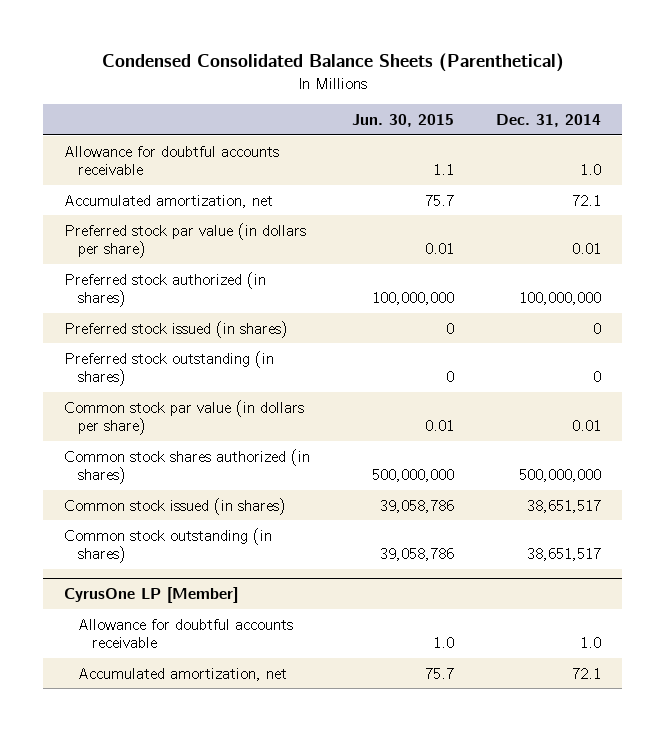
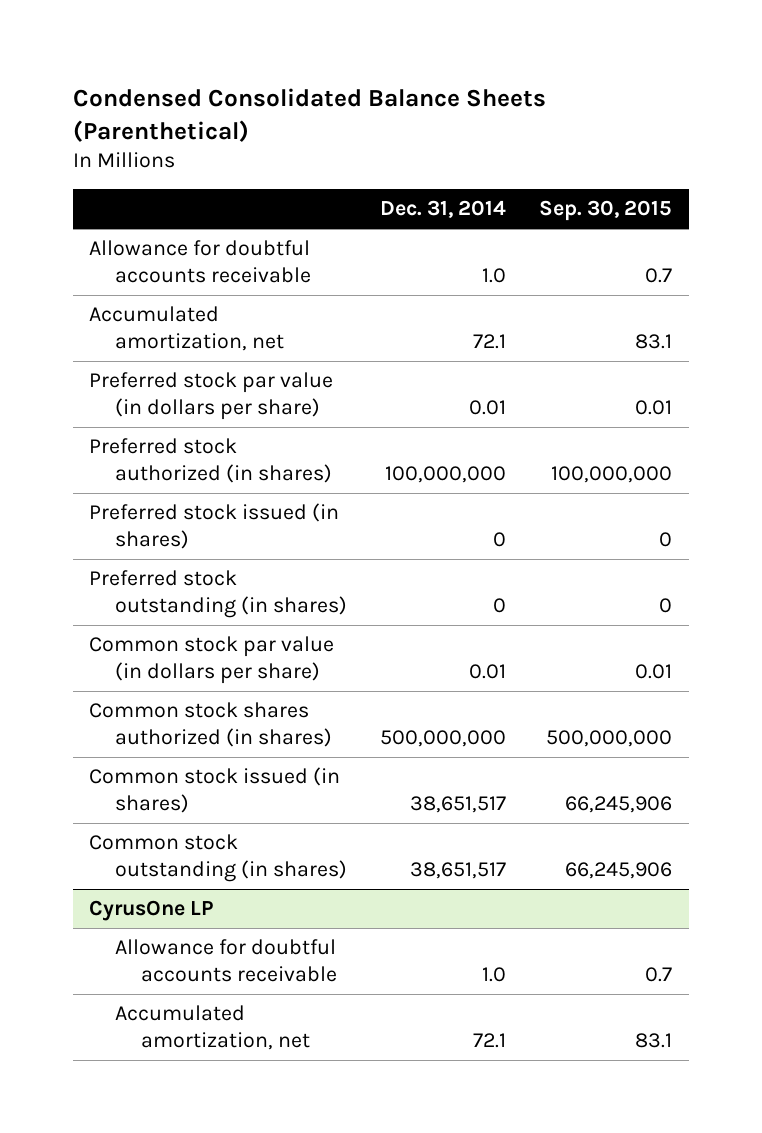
[352,114,455,128] Jun. 30, 2015 -> none
none -> [539,200,673,222] Sep. 30, 2015
[64,586,239,603] CyrusOne LP [Member] -> [89,900,214,922] CyrusOne LP

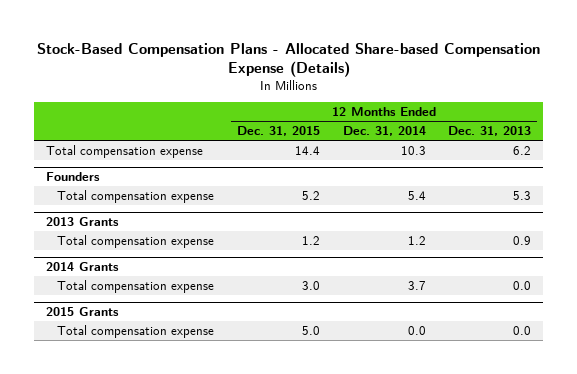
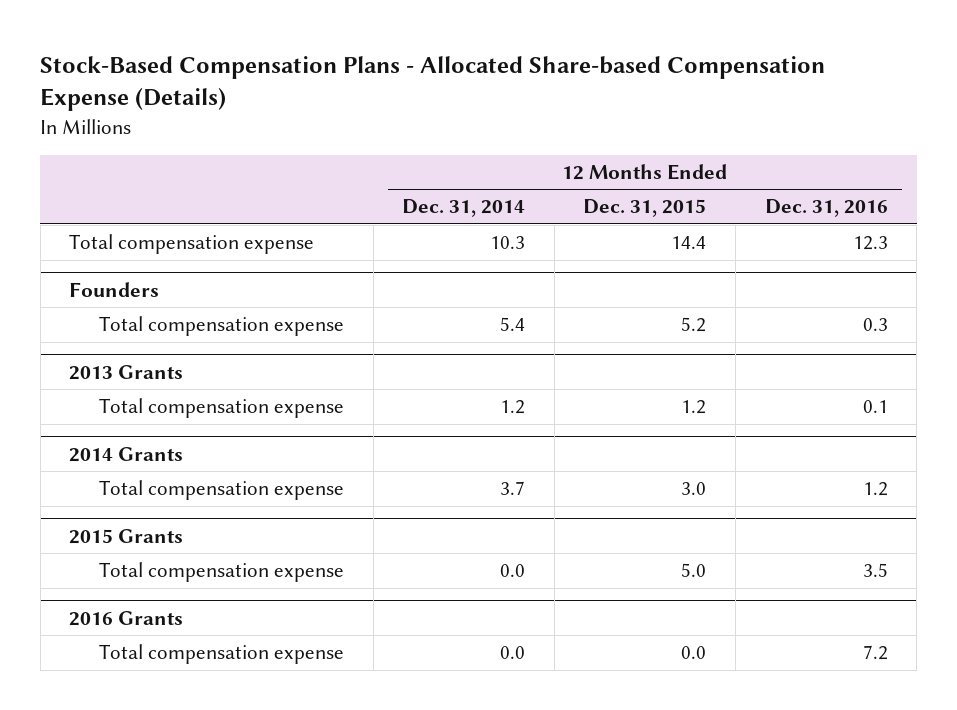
[448,126,532,137] Dec. 31, 2013 -> none
none -> [764,199,888,218] Dec. 31, 2016
none -> [69,610,184,626] 2016 Grants
none -> [99,644,345,665] Total compensation expense

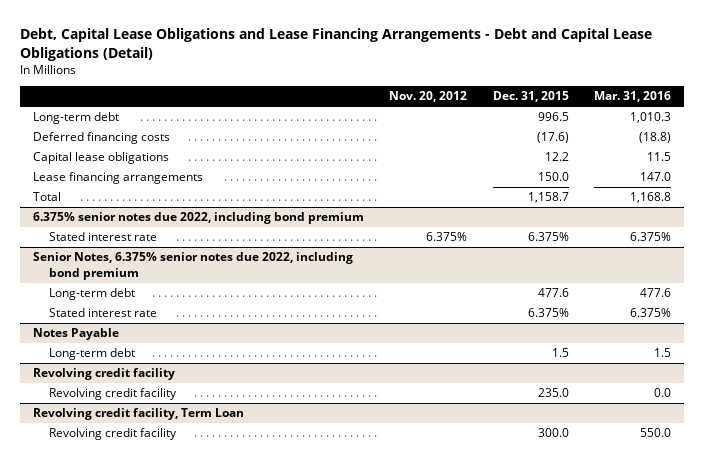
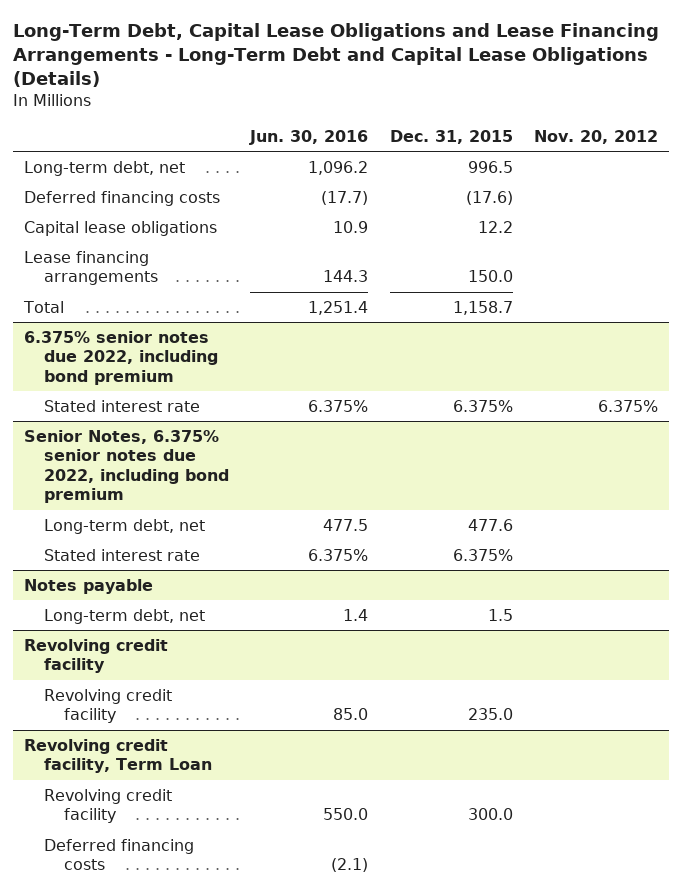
[20,27,653,61] Debt, Capital Lease Obligations and Lease Financing Arrangements - Debt and Capital Lease Obligations (Detail) -> [13,22,660,87] Long-Term Debt, Capital Lease Obligations and Lease Financing Arrangements - Long-Term Debt and Capital Lease Obligations (Details)
[593,91,671,103] Mar. 31, 2016 -> none
none -> [249,129,369,145] Jun. 30, 2016
[32,112,119,125] Long-term debt -> [23,160,185,176] Long-term debt, net
[48,288,135,301] Long-term debt -> [43,518,205,534] Long-term debt, net
[32,328,119,341] Notes Payable -> [23,578,153,594] Notes payable
[48,348,135,361] Long-term debt -> [43,608,205,624] Long-term debt, net
none -> [43,838,194,871] Deferred financing costs

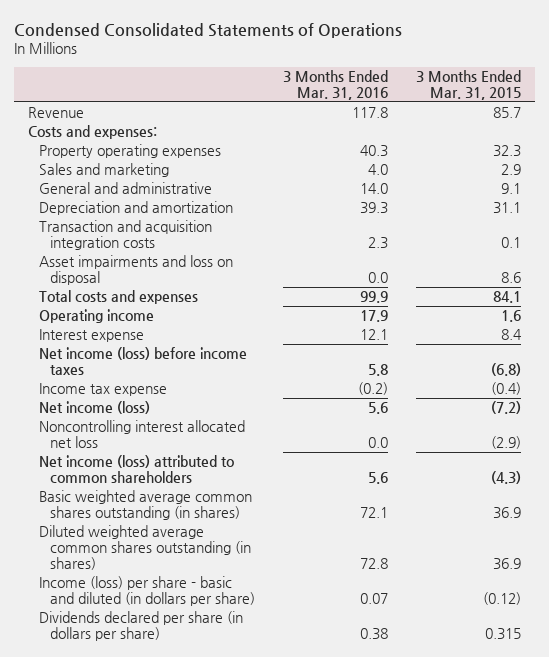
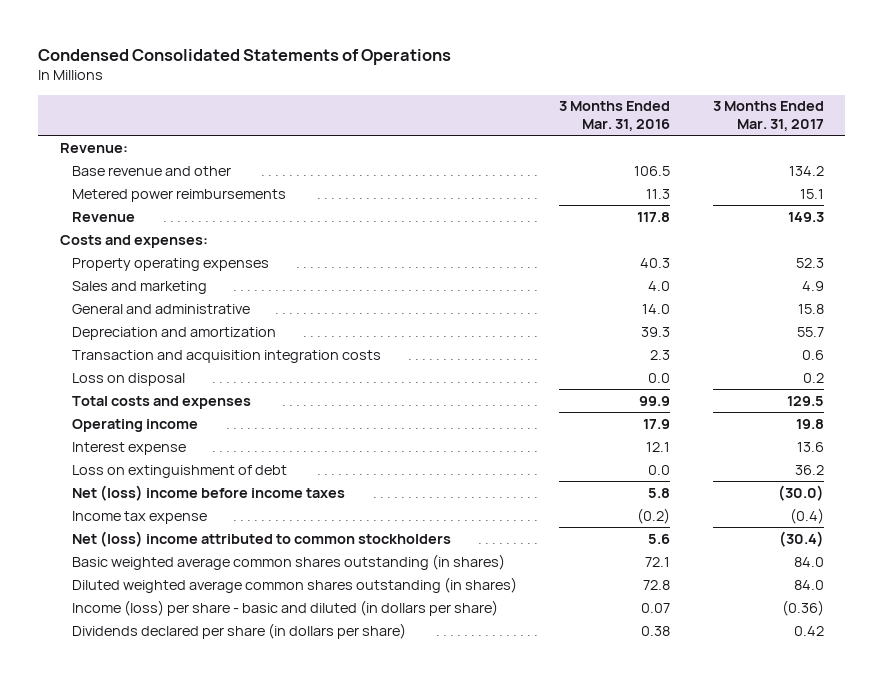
[416,69,522,100] 3 Months Ended Mar. 31, 2015 -> none
none -> [712,101,824,131] 3 Months Ended Mar. 31, 2017
none -> [59,142,128,153] Revenue:
none -> [71,165,231,176] Base revenue and other
none -> [71,188,286,202] Metered power reimbursements
[39,255,234,286] Asset impairments and loss on disposal -> [71,372,185,386] Loss on disposal
none -> [71,464,287,478] Loss on extinguishment of debt
[39,347,248,376] Net income (loss) before income taxes -> [71,484,345,501] Net (loss) income before income taxes
[39,401,151,415] Net income (loss) -> none
[39,420,246,449] Noncontrolling interest allocated net loss -> none
[39,455,235,484] Net income (loss) attributed to common shareholders -> [71,530,451,547] Net (loss) income attributed to common stockholders

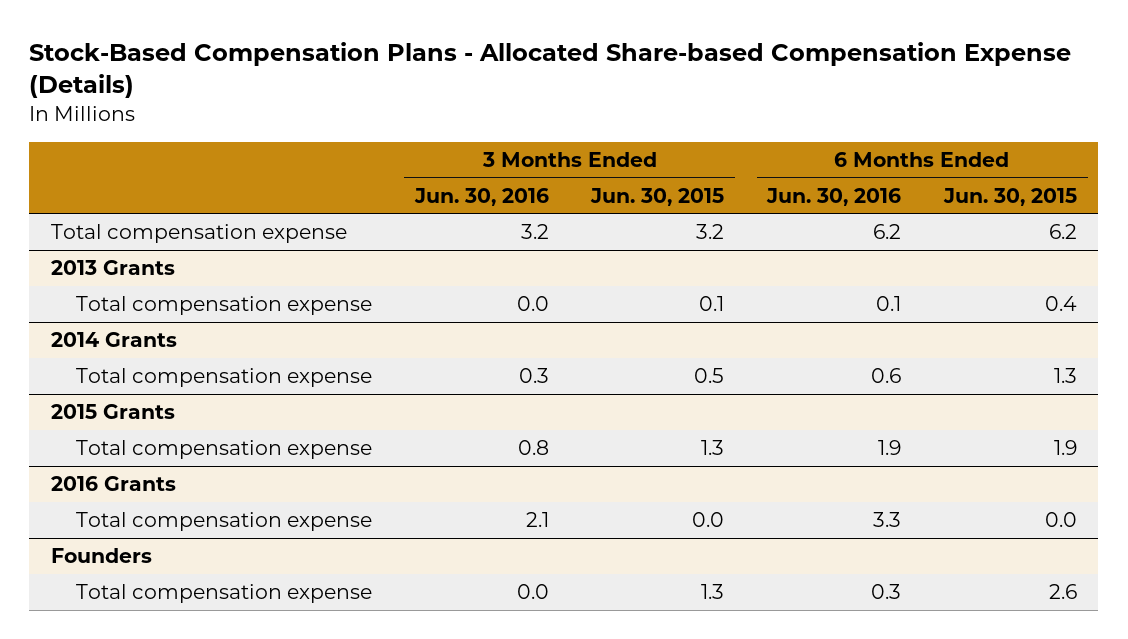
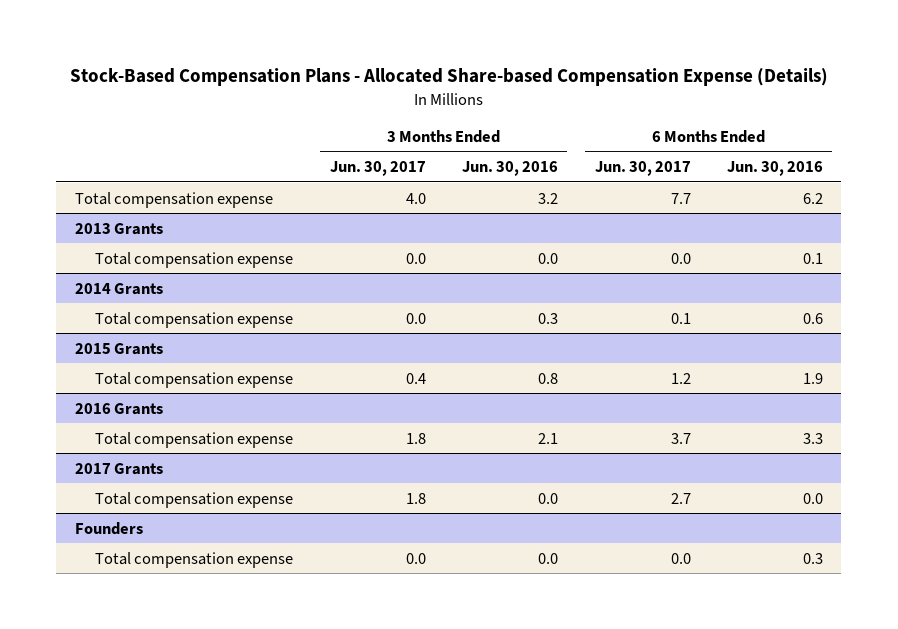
[590,187,725,206] Jun. 30, 2015 -> none
[942,187,1077,206] Jun. 30, 2015 -> none
none -> [329,161,426,177] Jun. 30, 2017
none -> [594,161,691,177] Jun. 30, 2017
none -> [74,462,163,475] 2017 Grants
none -> [94,491,293,508] Total compensation expense

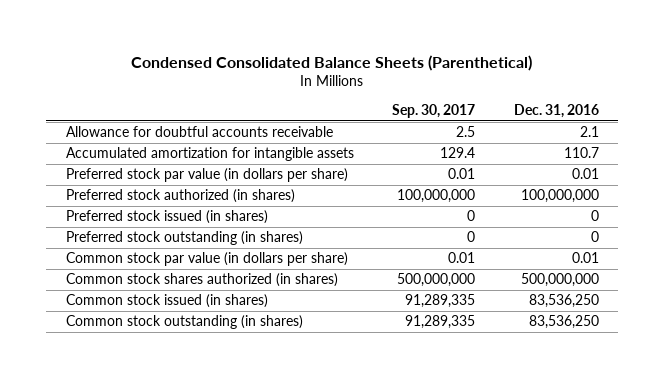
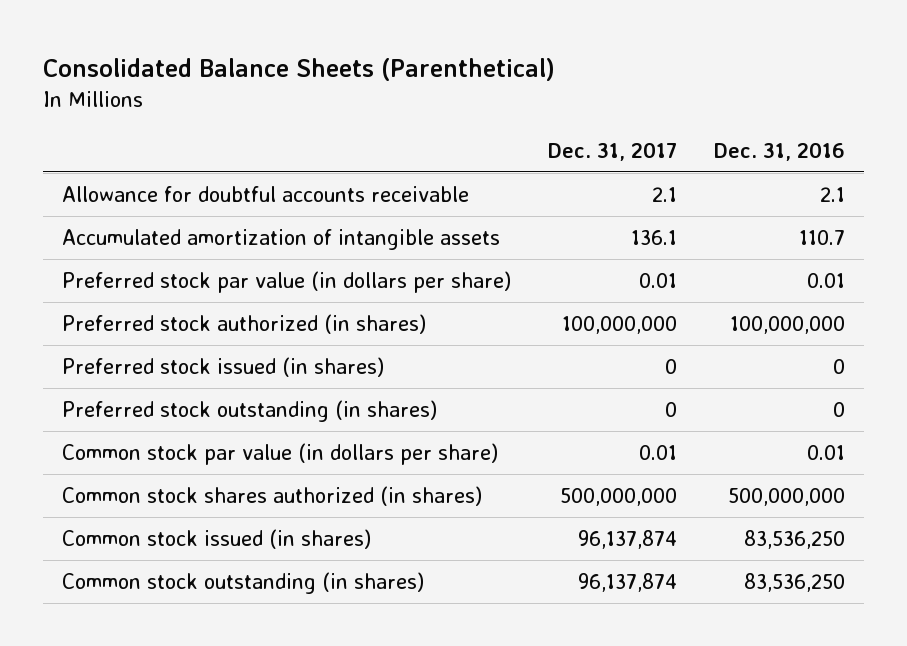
[131,54,533,71] Condensed Consolidated Balance Sheets (Parenthetical) -> [43,58,556,82] Consolidated Balance Sheets (Parenthetical)
[392,104,476,119] Sep. 30, 2017 -> none
none -> [548,141,678,161] Dec. 31, 2017
[65,147,354,162] Accumulated amortization for intangible assets -> [61,228,500,250] Accumulated amortization of intangible assets

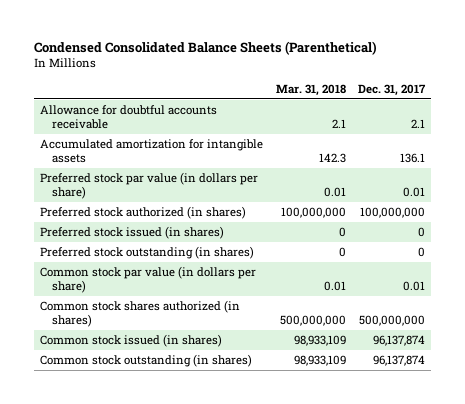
[43,58,556,82] Consolidated Balance Sheets (Parenthetical) -> [34,41,378,56] Condensed Consolidated Balance Sheets (Parenthetical)
[714,141,846,161] Dec. 31, 2016 -> none
none -> [275,83,346,96] Mar. 31, 2018
[61,228,500,250] Accumulated amortization of intangible assets -> [40,138,264,164] Accumulated amortization for intangible assets

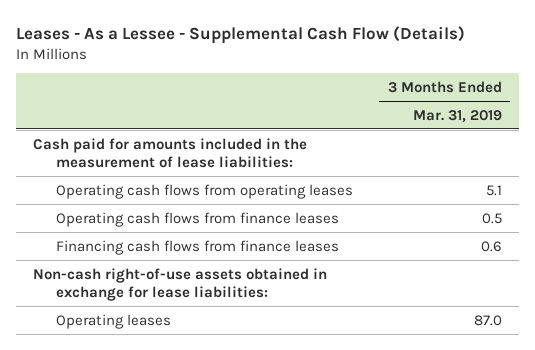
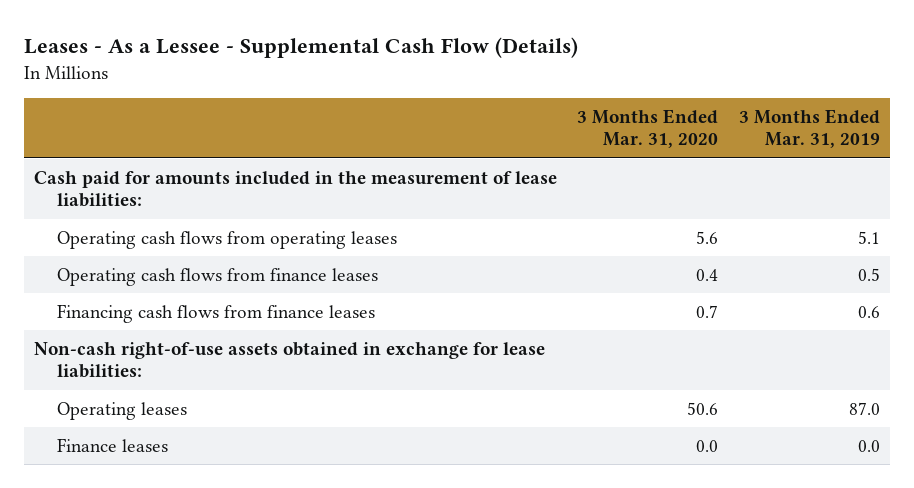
none -> [577,108,719,149] 3 Months Ended Mar. 31, 2020
none -> [57,437,169,452] Finance leases

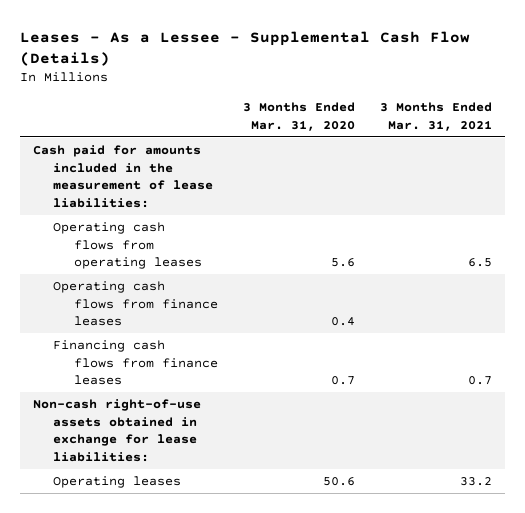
[739,108,881,149] 3 Months Ended Mar. 31, 2019 -> none
none -> [380,102,493,131] 3 Months Ended Mar. 31, 2021
[57,437,169,452] Finance leases -> none

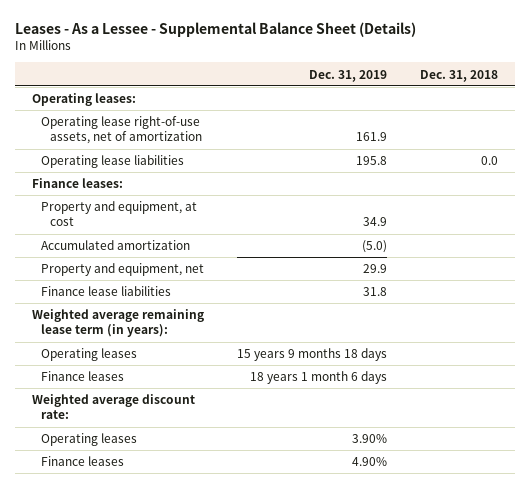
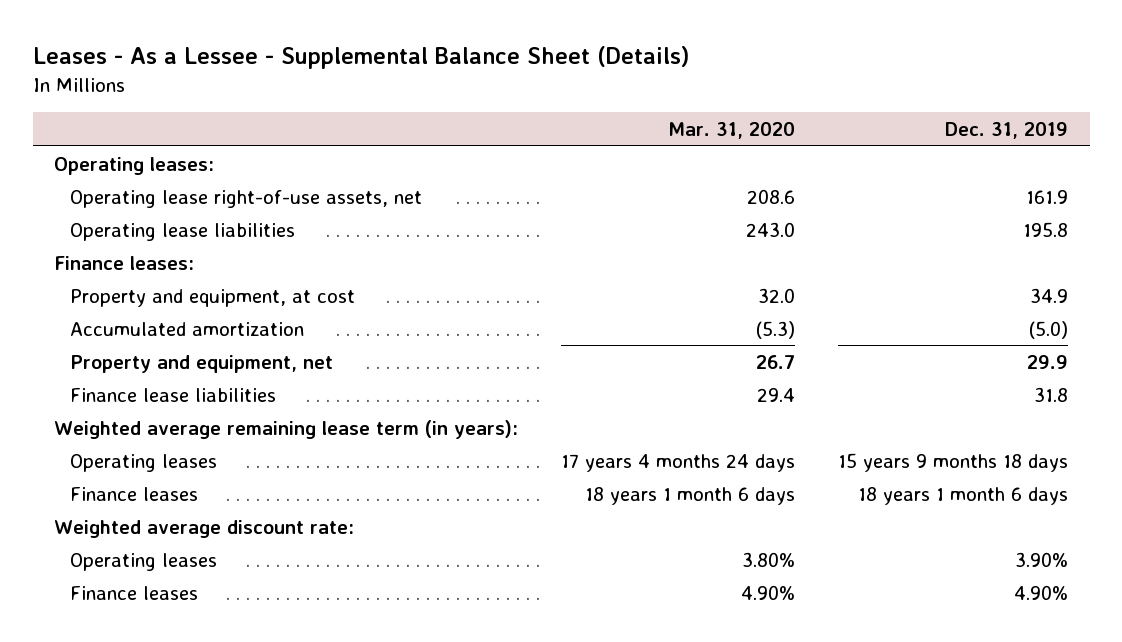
[420,69,499,82] Dec. 31, 2018 -> none
none -> [668,121,796,139] Mar. 31, 2020
[40,116,202,145] Operating lease right-of-use assets, net of amortization -> [69,189,422,208] Operating lease right-of-use assets, net

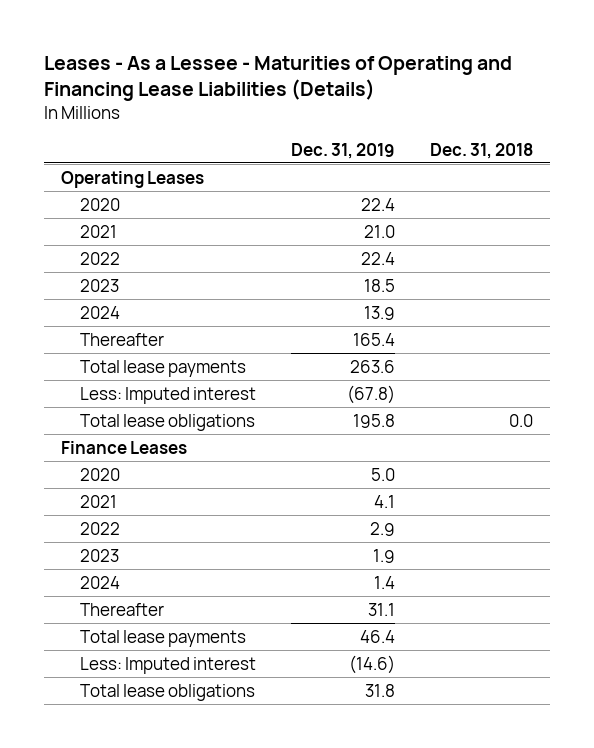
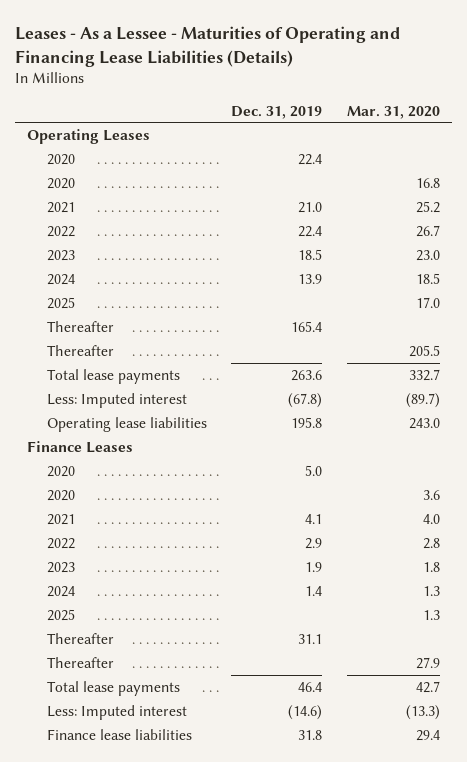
[429,142,533,159] Dec. 31, 2018 -> none
none -> [346,105,440,119] Mar. 31, 2020
none -> [47,177,76,189] 2020
none -> [47,296,76,309] 2025
none -> [47,344,115,356] Thereafter
[80,413,256,431] Total lease obligations -> [47,416,208,432] Operating lease liabilities
none -> [47,489,76,501] 2020
none -> [47,608,76,621] 2025
none -> [47,656,115,668] Thereafter
[80,683,256,701] Total lease obligations -> [47,728,193,740] Finance lease liabilities

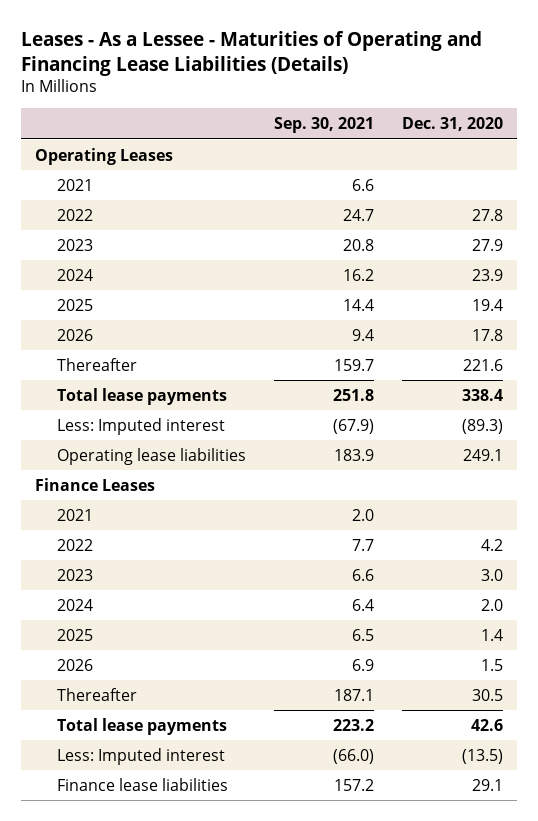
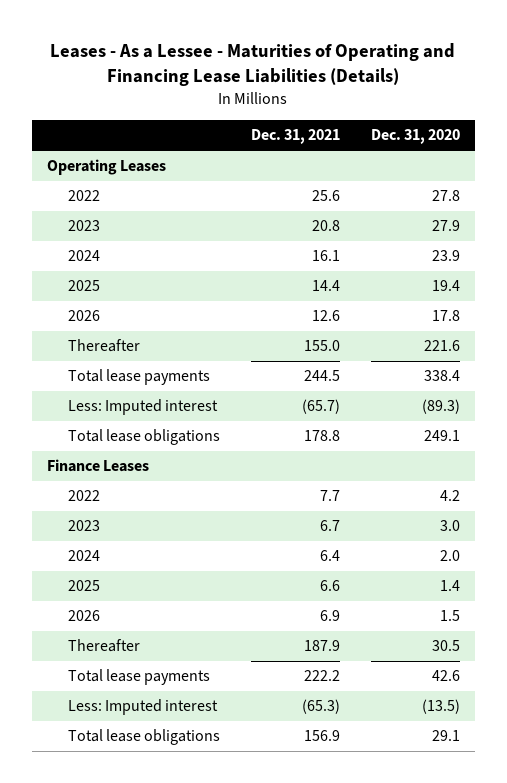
[274,117,375,134] Sep. 30, 2021 -> none
none -> [251,129,341,145] Dec. 31, 2021
[57,178,94,191] 2021 -> none
[57,447,247,465] Operating lease liabilities -> [68,429,221,446] Total lease obligations
[57,508,94,521] 2021 -> none
[57,777,229,791] Finance lease liabilities -> [68,729,221,746] Total lease obligations

